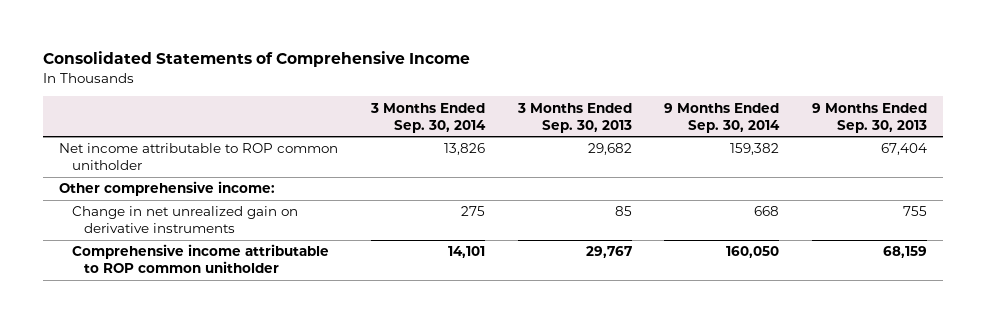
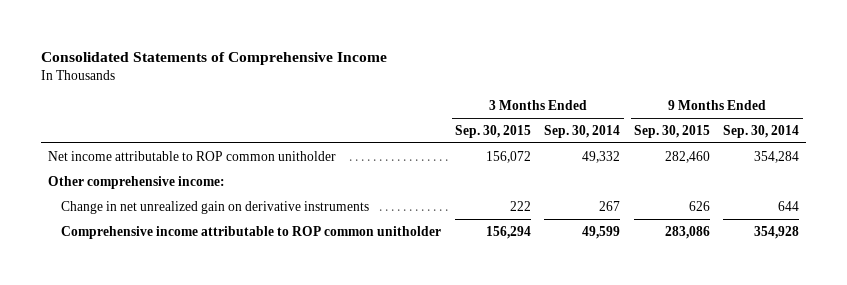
[516,102,632,133] 3 Months Ended Sep. 30, 2013 -> none
[811,102,927,133] 9 Months Ended Sep. 30, 2013 -> none
none -> [454,124,531,138] Sep. 30, 2015
none -> [633,124,710,138] Sep. 30, 2015
[443,143,485,156] 13,826 -> [582,150,621,163] 49,332
[730,143,780,156] 159,382 -> [754,150,800,163] 354,284
[460,206,485,217] 275 -> [599,200,621,211] 267
[754,206,780,217] 668 -> [778,200,800,211] 644
[447,246,485,259] 14,101 -> [582,225,621,239] 49,599
[726,246,780,259] 160,050 -> [754,225,800,239] 354,928

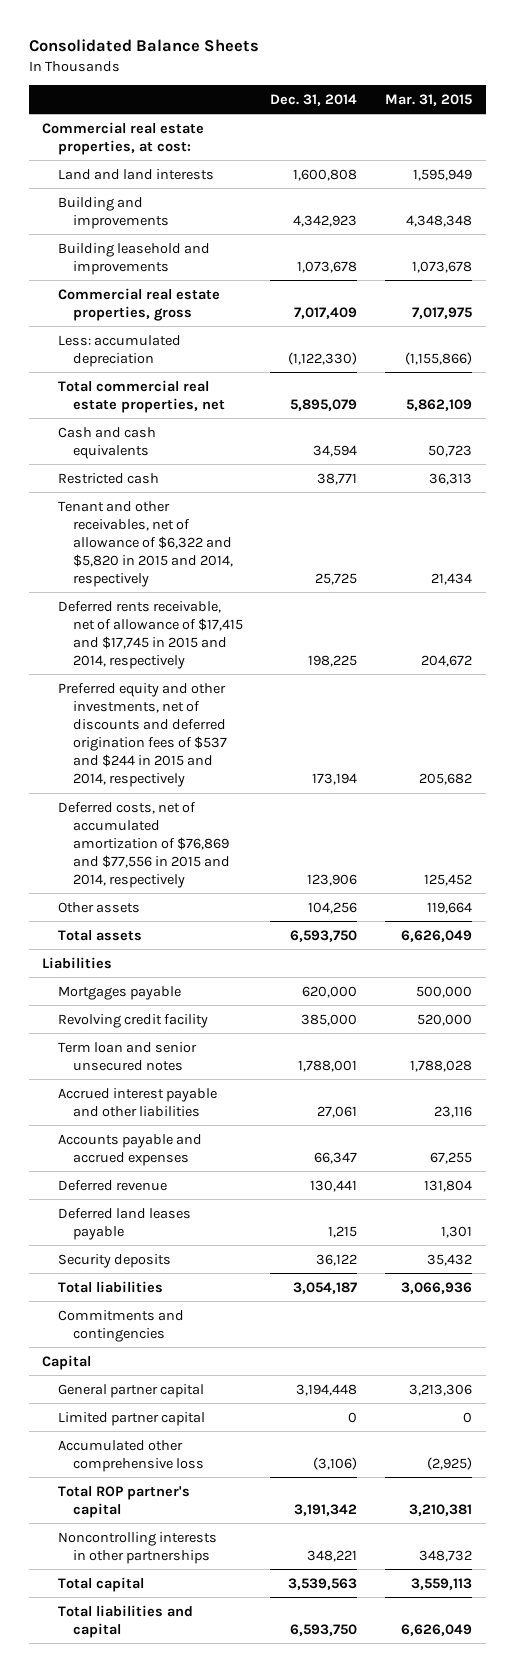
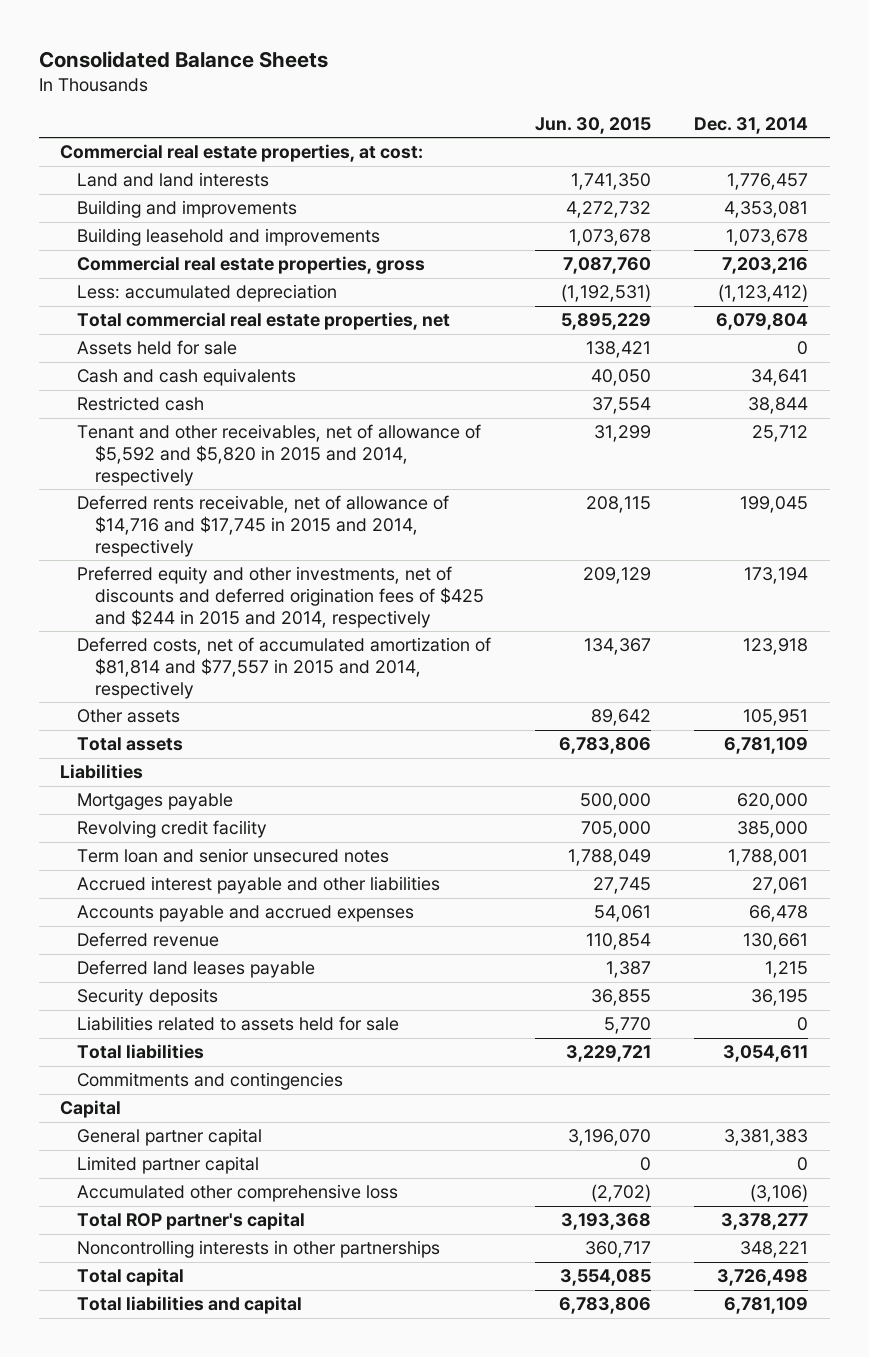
[384,93,472,106] Mar. 31, 2015 -> none
none -> [534,116,651,134] Jun. 30, 2015
[293,168,358,181] 1,600,808 -> [727,173,809,191] 1,776,457
[293,214,358,227] 4,342,923 -> [724,201,809,219] 4,353,081
[294,306,358,319] 7,017,409 -> [722,257,809,275] 7,203,216
[288,351,358,365] (1,122,330) -> [718,284,809,303] (1,123,412)
[290,398,358,411] 5,895,079 -> [716,313,809,331] 6,079,804
none -> [77,340,238,356] Assets held for sale
[313,444,358,457] 34,594 -> [751,369,809,387] 34,641
[317,472,358,485] 38,771 -> [748,397,809,415] 38,844
[57,500,234,588] Tenant and other receivables, net of allowance of $6,322 and $5,820 in 2015 and 2014, respectively -> [77,424,482,486] Tenant and other receivables, net of allowance of $5,592 and $5,820 in 2015 and 2014, respectively
[315,573,358,586] 25,725 -> [752,425,809,443] 25,712
[57,600,244,669] Deferred rents receivable, net of allowance of $17,415 and $17,745 in 2015 and 2014, respectively -> [77,495,450,557] Deferred rents receivable, net of allowance of $14,716 and $17,745 in 2015 and 2014, respectively
[308,654,358,667] 198,225 -> [740,496,809,514] 199,045
[57,682,228,788] Preferred equity and other investments, net of discounts and deferred origination fees of $537 and $244 in 2015 and 2014, respectively -> [77,566,484,628] Preferred equity and other investments, net of discounts and deferred origination fees of $425 and $244 in 2015 and 2014, respectively
[57,801,231,889] Deferred costs, net of accumulated amortization of $76,869 and $77,556 in 2015 and 2014, respectively -> [77,637,492,699] Deferred costs, net of accumulated amortization of $81,814 and $77,557 in 2015 and 2014, respectively
[307,874,358,887] 123,906 -> [743,638,809,656] 123,918
[308,901,358,914] 104,256 -> [743,709,809,727] 105,951
[290,929,358,942] 6,593,750 -> [724,737,809,755] 6,781,109
[314,1151,358,1164] 66,347 -> [749,905,809,923] 66,478
[310,1179,358,1192] 130,441 -> [743,933,809,951] 130,661
[316,1253,358,1266] 36,122 -> [751,989,809,1007] 36,195
none -> [77,1016,400,1032] Liabilities related to assets held for sale
[293,1281,358,1294] 3,054,187 -> [723,1045,809,1063] 3,054,611
[296,1383,358,1396] 3,194,448 -> [724,1129,809,1147] 3,381,383
[294,1503,358,1516] 3,191,342 -> [721,1213,809,1231] 3,378,277
[288,1577,358,1590] 3,539,563 -> [717,1269,809,1287] 3,726,498
[290,1623,358,1636] 6,593,750 -> [724,1297,809,1315] 6,781,109

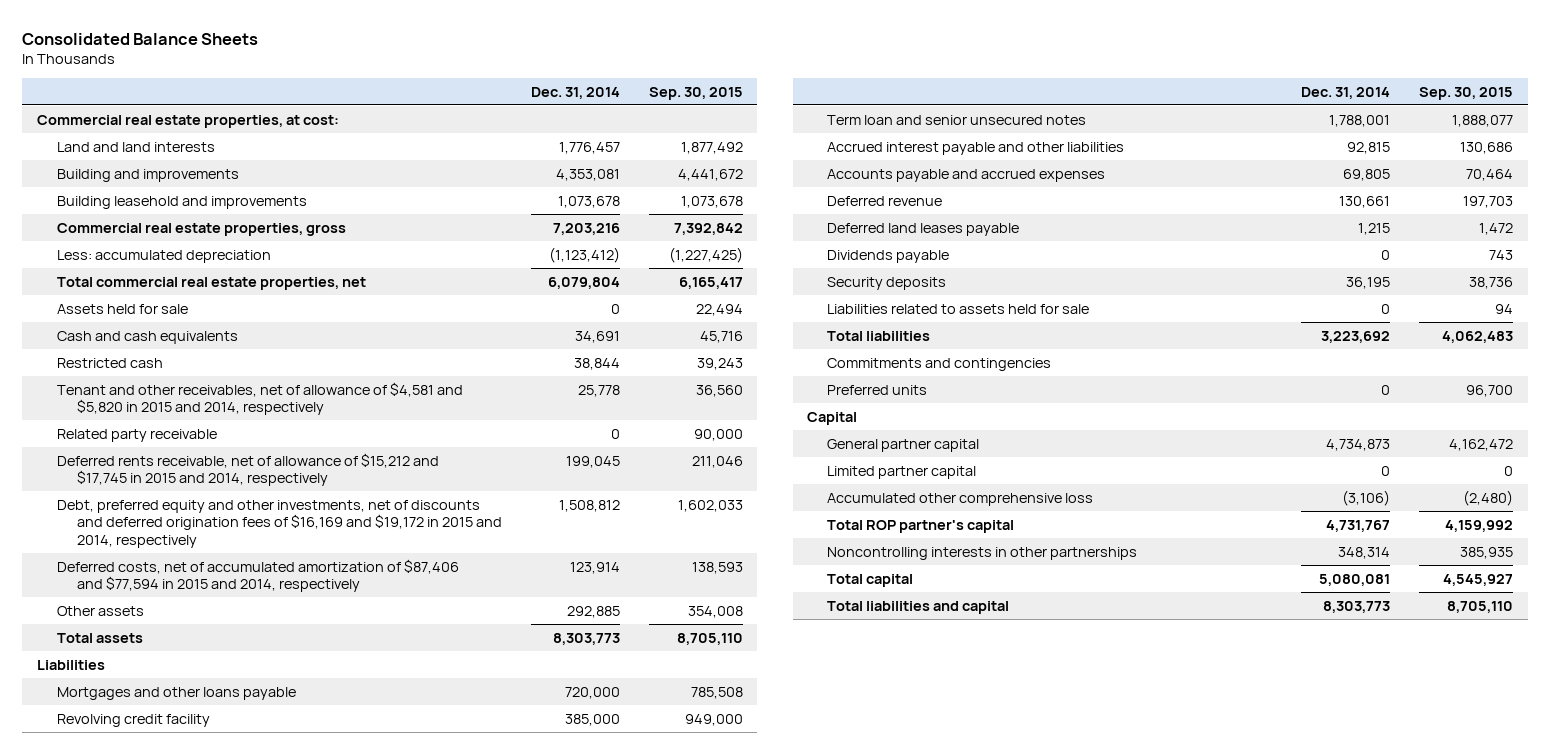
[534,116,651,134] Jun. 30, 2015 -> none
none -> [648,86,743,100] Sep. 30, 2015
[751,369,809,387] 34,641 -> [574,330,620,343] 34,691
[77,424,482,486] Tenant and other receivables, net of allowance of $5,592 and $5,820 in 2015 and 2014, respectively -> [56,381,463,416] Tenant and other receivables, net of allowance of $4,581 and $5,820 in 2015 and 2014, respectively
[752,425,809,443] 25,712 -> [577,384,620,397] 25,778
none -> [56,428,217,442] Related party receivable
[77,495,450,557] Deferred rents receivable, net of allowance of $14,716 and $17,745 in 2015 and 2014, respectively -> [56,452,439,487] Deferred rents receivable, net of allowance of $15,212 and $17,745 in 2015 and 2014, respectively
[77,566,484,628] Preferred equity and other investments, net of discounts and deferred origination fees of $425 and $244 in 2015 and 2014, respectively -> [56,499,503,549] Debt, preferred equity and other investments, net of discounts and deferred origination fees of $16,169 and $19,172 in 2015 and 2014, respectively
[744,567,809,585] 173,194 -> [558,499,620,512] 1,508,812
[77,637,492,699] Deferred costs, net of accumulated amortization of $81,814 and $77,557 in 2015 and 2014, respectively -> [56,558,459,593] Deferred costs, net of accumulated amortization of $87,406 and $77,594 in 2015 and 2014, respectively
[743,638,809,656] 123,918 -> [569,561,620,574] 123,914
[743,709,809,727] 105,951 -> [566,605,620,618] 292,885
[724,737,809,755] 6,781,109 -> [552,632,620,645] 8,303,773
[77,793,234,811] Mortgages payable -> [56,686,296,700] Mortgages and other loans payable
[737,793,809,811] 620,000 -> [564,686,620,699] 720,000
[752,877,809,895] 27,061 -> [1347,141,1391,154] 92,815
[749,905,809,923] 66,478 -> [1343,168,1391,181] 69,805
none -> [827,249,950,263] Dividends payable
[723,1045,809,1063] 3,054,611 -> [1321,330,1391,343] 3,223,692
none -> [827,384,928,395] Preferred units
[724,1129,809,1147] 3,381,383 -> [1326,438,1391,451] 4,734,873
[721,1213,809,1231] 3,378,277 -> [1326,519,1391,532] 4,731,767
[740,1241,809,1259] 348,221 -> [1338,546,1391,559] 348,314
[717,1269,809,1287] 3,726,498 -> [1319,573,1391,586] 5,080,081
[724,1297,809,1315] 6,781,109 -> [1323,600,1391,613] 8,303,773

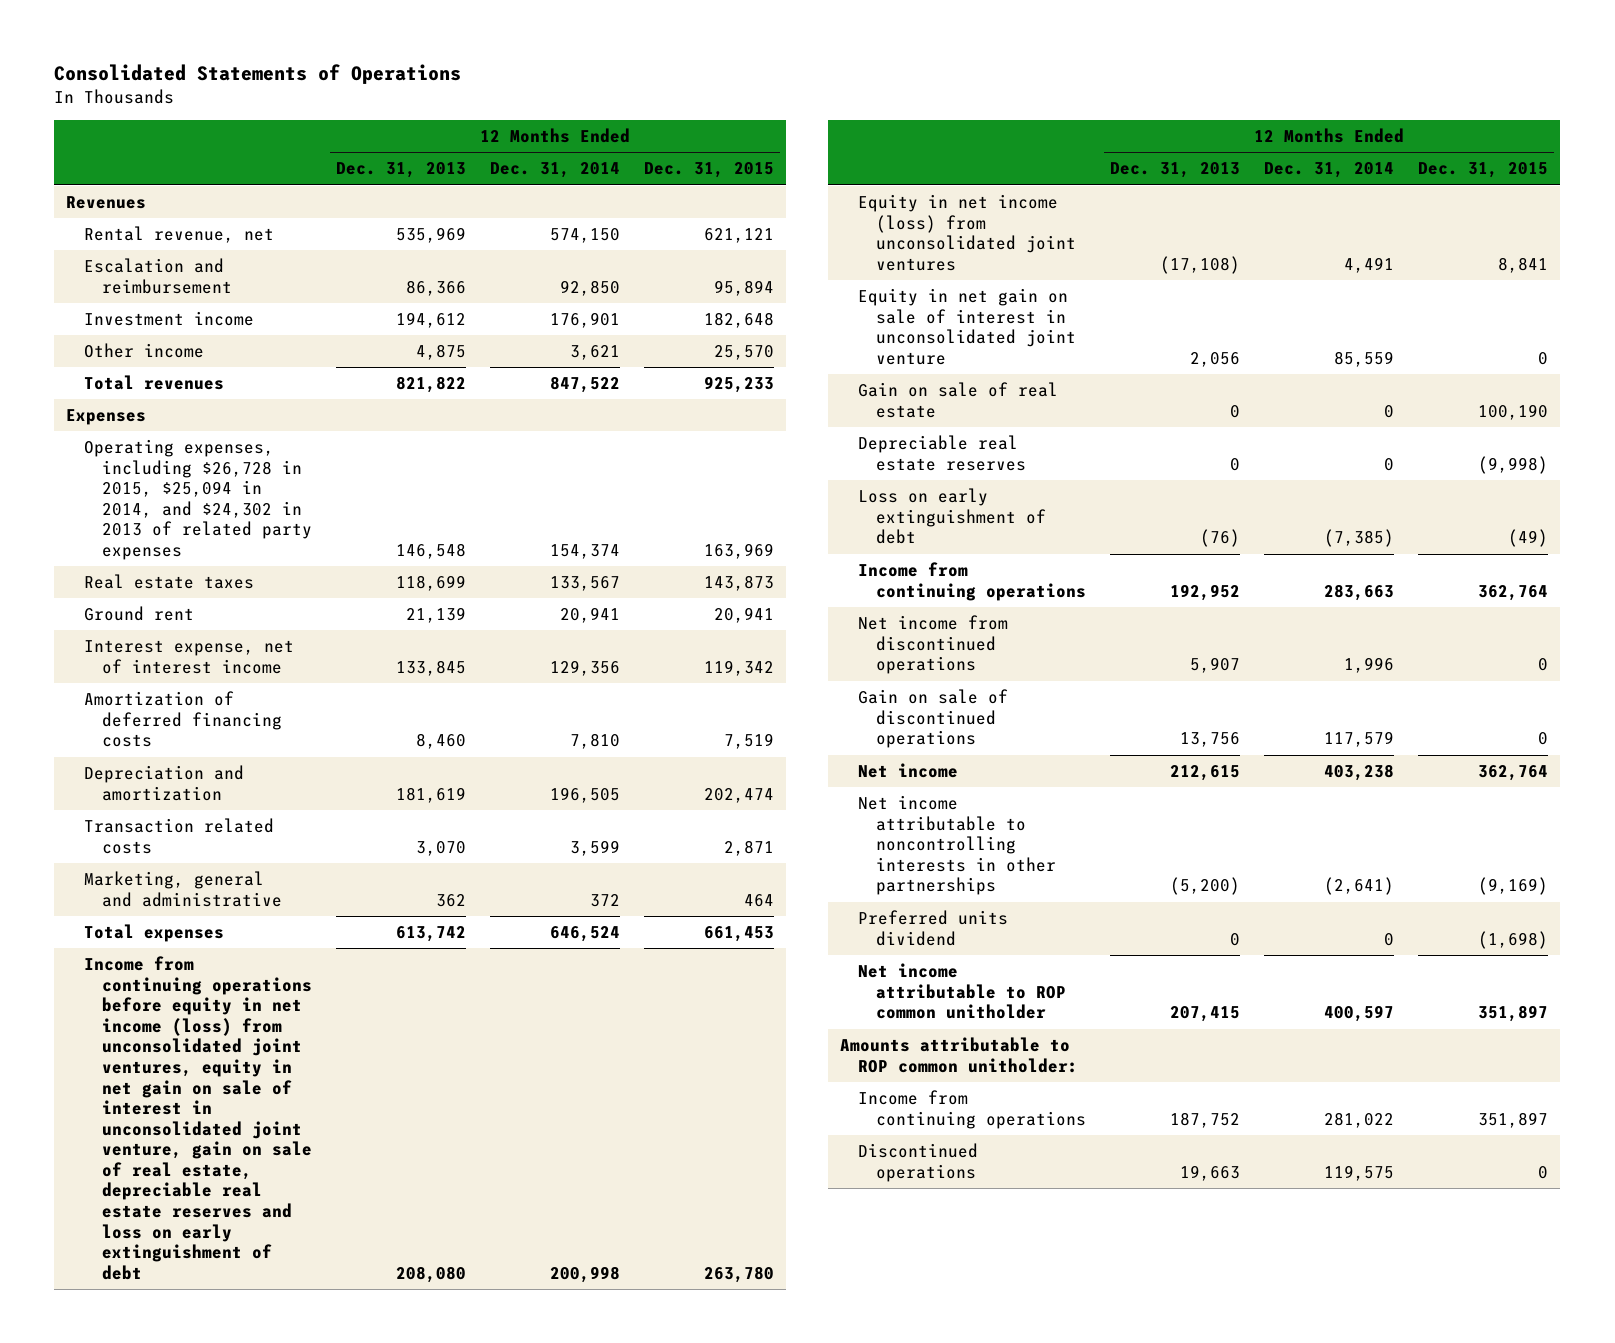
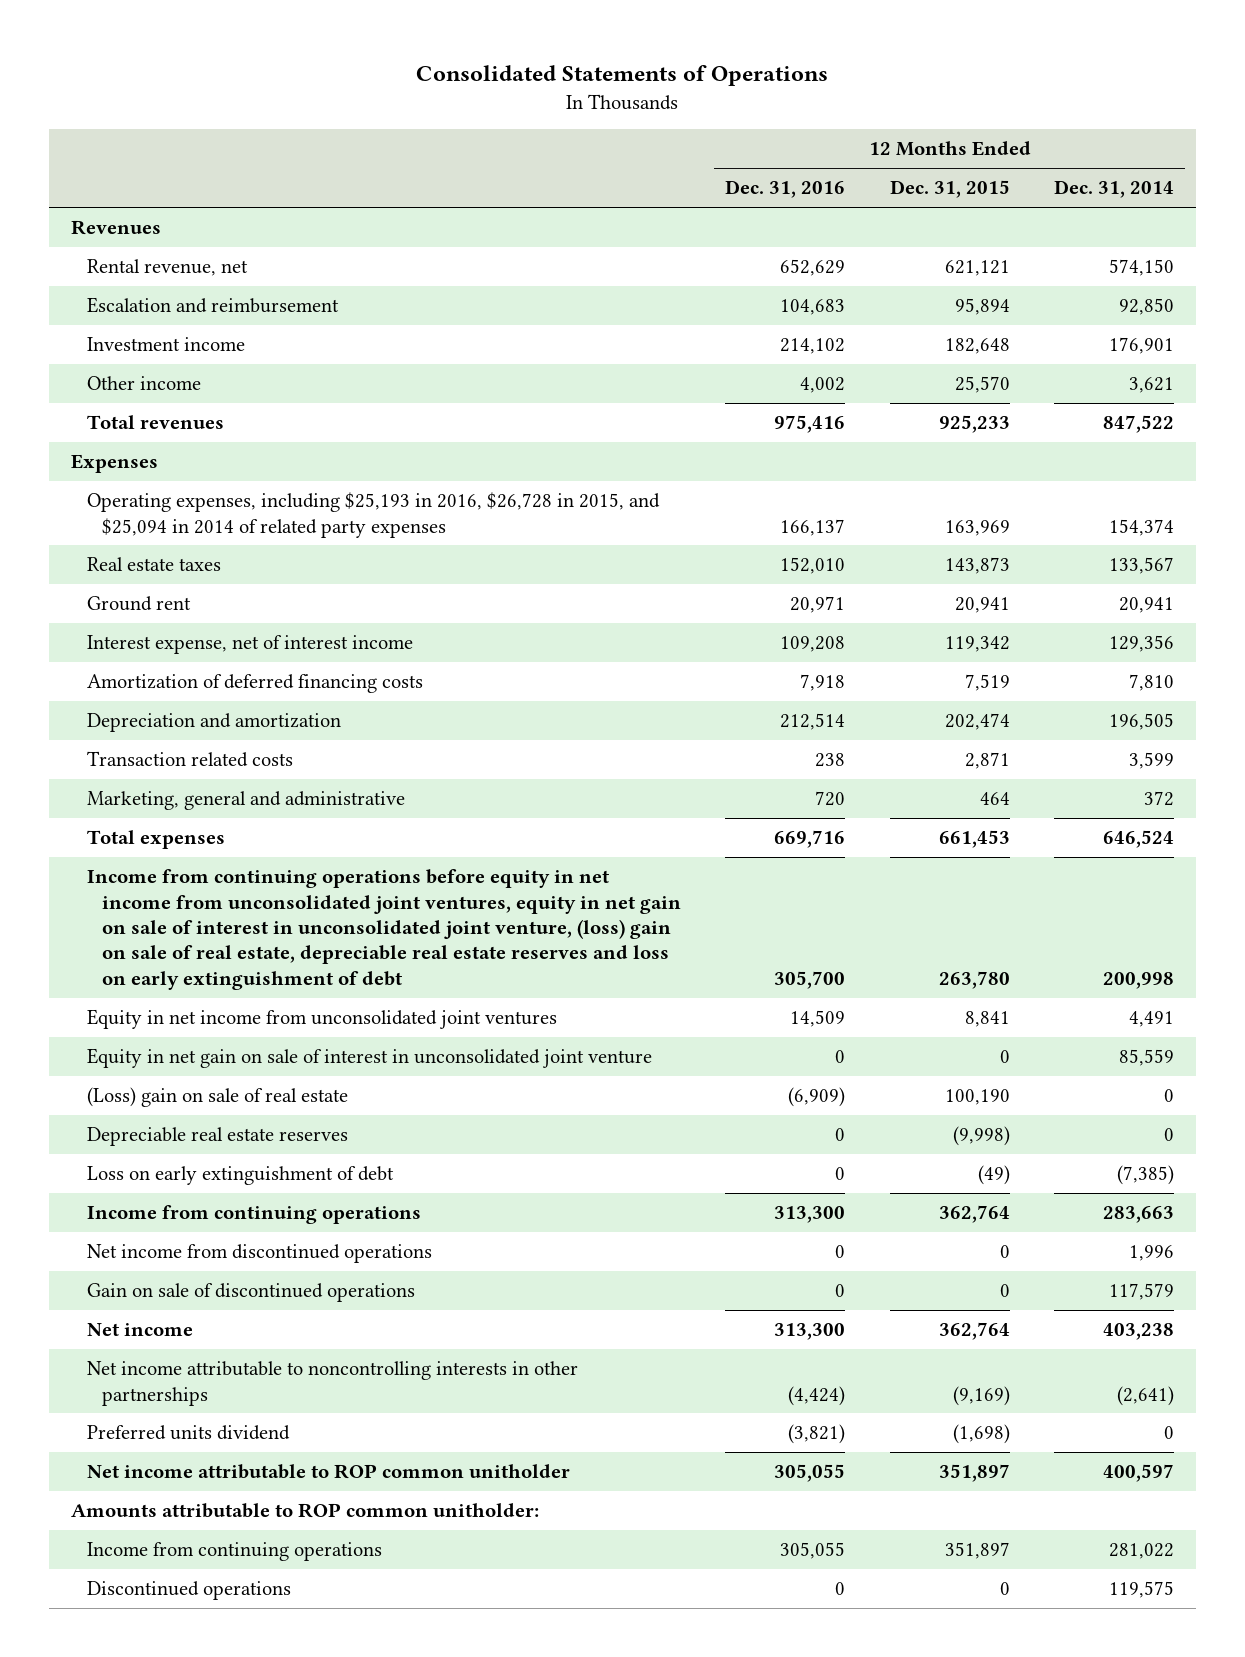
[336,162,467,179] Dec. 31, 2013 -> none
none -> [725,180,846,199] Dec. 31, 2016
[84,439,312,560] Operating expenses, including $26,728 in 2015, $25,094 in 2014, and $24,302 in 2013 of related party expenses -> [86,492,660,538] Operating expenses, including $25,193 in 2016, $26,728 in 2015, and $25,094 in 2014 of related party expenses
[84,956,312,1280] Income from continuing operations before equity in net income (loss) from unconsolidated joint ventures, equity in net gain on sale of interest in unconsolidated joint venture, gain on sale of real estate, depreciable real estate reserves and loss on early extinguishment of debt -> [86,869,682,990] Income from continuing operations before equity in net income from unconsolidated joint ventures, equity in net gain on sale of interest in unconsolidated joint venture, (loss) gain on sale of real estate, depreciable real estate reserves and loss on early extinguishment of debt
[858,194,1076,271] Equity in net income (loss) from unconsolidated joint ventures -> [86,1009,557,1030] Equity in net income from unconsolidated joint ventures
[858,382,1059,418] Gain on sale of real estate -> [86,1087,348,1108] (Loss) gain on sale of real estate

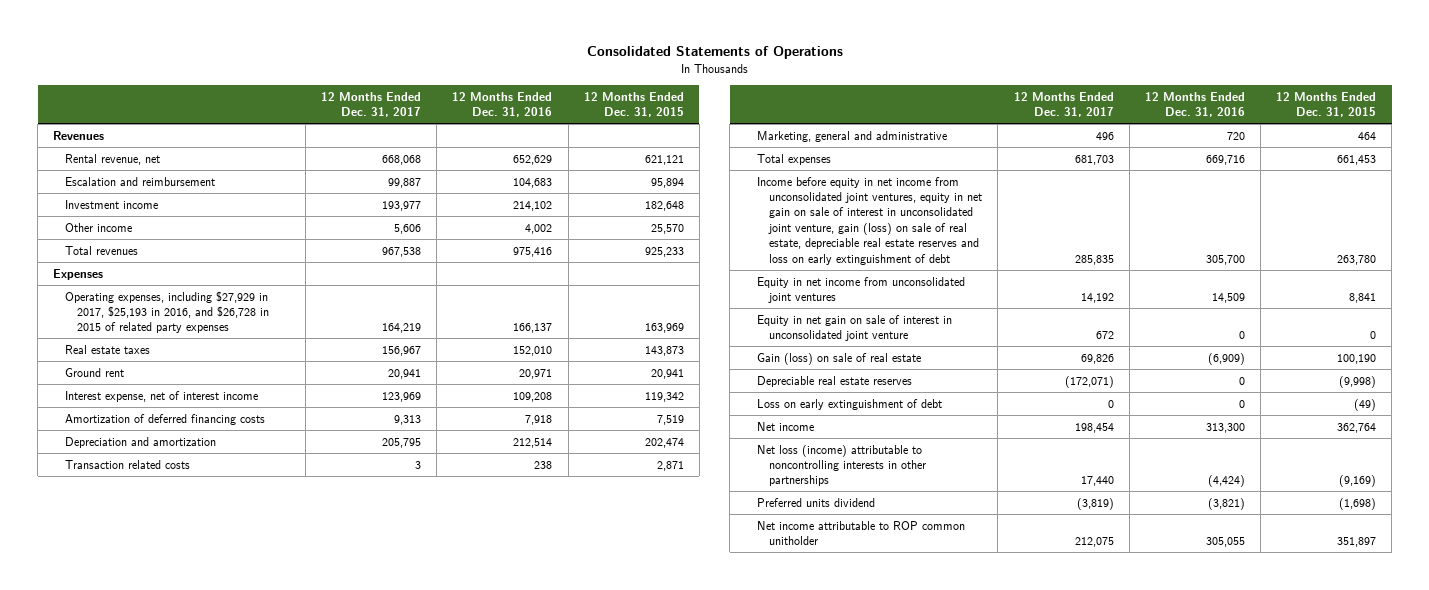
[1053,180,1174,199] Dec. 31, 2014 -> none
none -> [321,91,422,118] 12 Months Ended Dec. 31, 2017
[86,492,660,538] Operating expenses, including $25,193 in 2016, $26,728 in 2015, and $25,094 in 2014 of related party expenses -> [65,290,270,334] Operating expenses, including $27,929 in 2017, $25,193 in 2016, and $26,728 in 2015 of related party expenses
[86,869,682,990] Income from continuing operations before equity in net income from unconsolidated joint ventures, equity in net gain on sale of interest in unconsolidated joint venture, (loss) gain on sale of real estate, depreciable real estate reserves and loss on early extinguishment of debt -> [757,176,983,265] Income before equity in net income from unconsolidated joint ventures, equity in net gain on sale of interest in unconsolidated joint venture, gain (loss) on sale of real estate, depreciable real estate reserves and loss on early extinguishment of debt
[86,1087,348,1108] (Loss) gain on sale of real estate -> [757,352,922,365] Gain (loss) on sale of real estate
[86,1205,421,1225] Income from continuing operations -> none
[86,1244,432,1264] Net income from discontinued operations -> none
[86,1283,415,1303] Gain on sale of discontinued operations -> none
[86,1361,578,1406] Net income attributable to noncontrolling interests in other partnerships -> [757,444,927,487] Net loss (income) attributable to noncontrolling interests in other partnerships
[70,1503,539,1519] Amounts attributable to ROP common unitholder: -> none
[86,1542,382,1562] Income from continuing operations -> none
[86,1581,291,1601] Discontinued operations -> none

